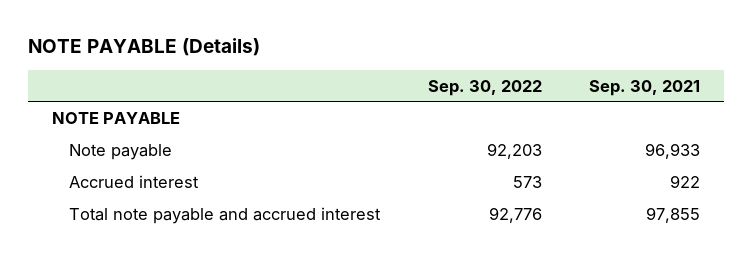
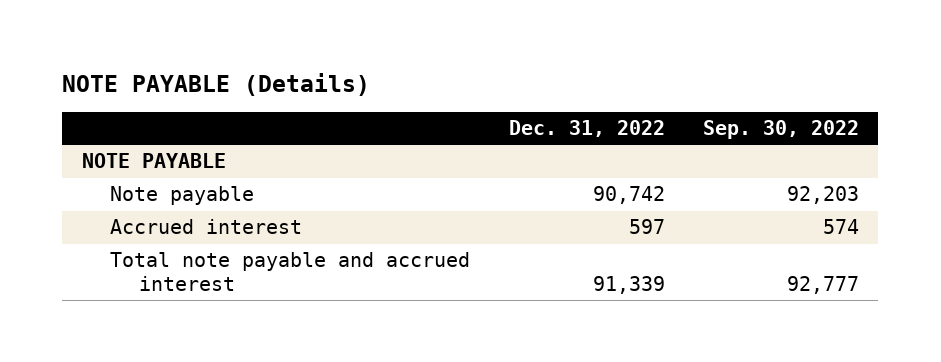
[589,79,701,96] Sep. 30, 2021 -> none
none -> [508,120,665,138] Dec. 31, 2022
[512,175,542,188] 573 -> [823,219,860,235] 574
[488,206,542,223] 92,776 -> [787,275,860,294] 92,777

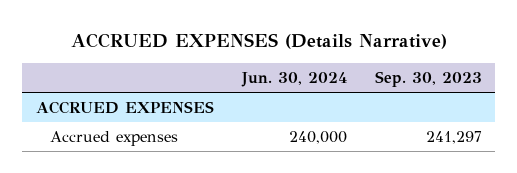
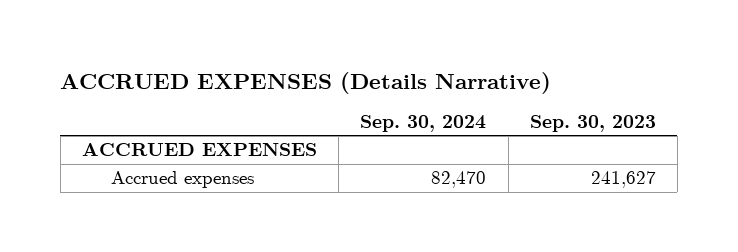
[240,72,347,88] Jun. 30, 2024 -> none
none -> [360,114,487,132] Sep. 30, 2024
[425,131,482,145] 241,297 -> [590,171,656,189] 241,627

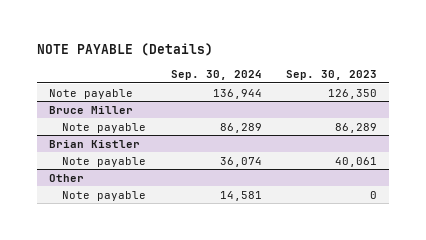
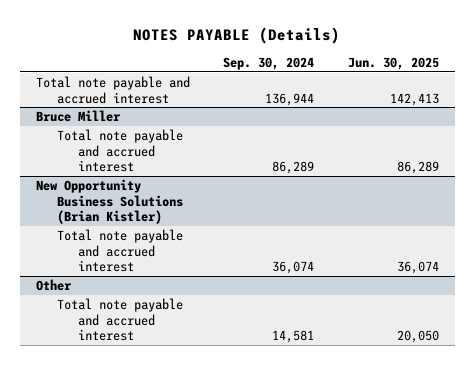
[36,43,213,57] NOTE PAYABLE (Details) -> [133,27,341,45] NOTES PAYABLE (Details)
[285,70,377,81] Sep. 30, 2023 -> none
none -> [347,56,439,70] Jun. 30, 2025
[48,88,133,99] Note payable -> [36,75,191,104] Total note payable and accrued interest
[48,139,140,148] Brian Kistler -> none
[62,122,147,133] Note payable -> [57,128,184,173] Total note payable and accrued interest
none -> [36,178,184,225] New Opportunity Business Solutions (Brian Kistler)
[62,156,147,167] Note payable -> [57,228,184,273] Total note payable and accrued interest
[62,190,147,201] Note payable -> [57,297,184,342] Total note payable and accrued interest

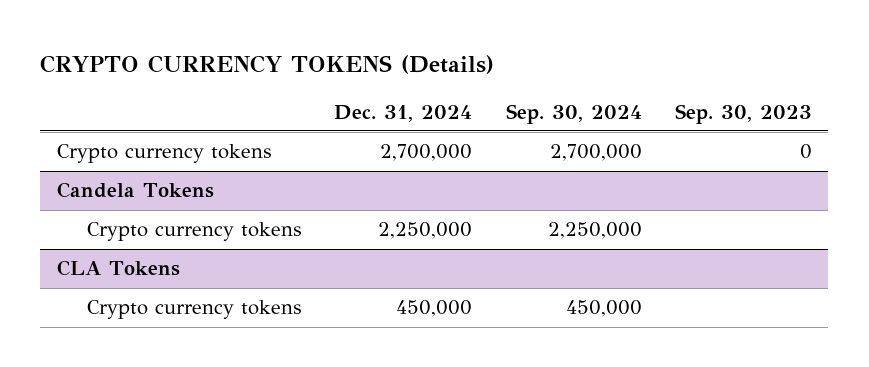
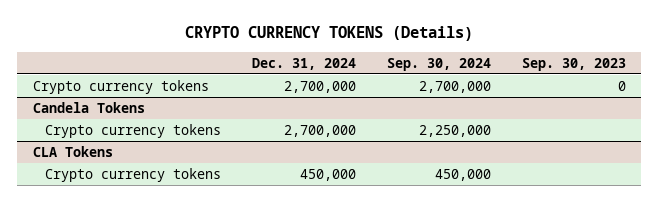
[378,222,473,240] 2,250,000 -> [283,124,356,137] 2,700,000

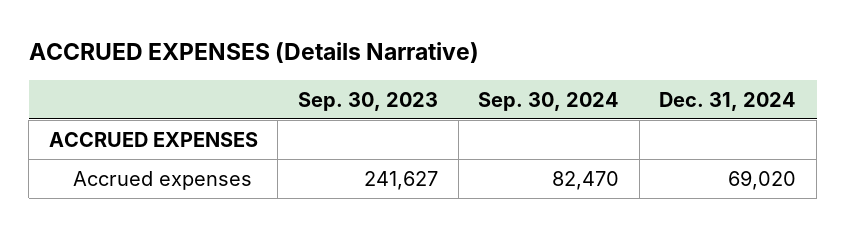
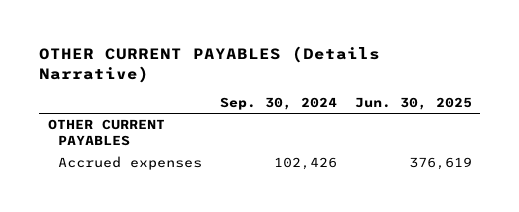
[28,41,479,63] ACCRUED EXPENSES (Details Narrative) -> [38,45,380,83] OTHER CURRENT PAYABLES (Details Narrative)
[298,91,439,111] Sep. 30, 2023 -> none
[659,91,797,111] Dec. 31, 2024 -> none
none -> [354,96,472,110] Jun. 30, 2025
[48,131,258,147] ACCRUED EXPENSES -> none
none -> [47,119,165,147] OTHER CURRENT PAYABLES
[552,170,620,190] 82,470 -> [273,157,337,171] 102,426

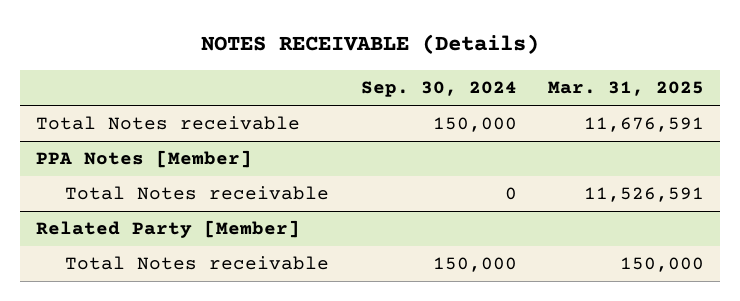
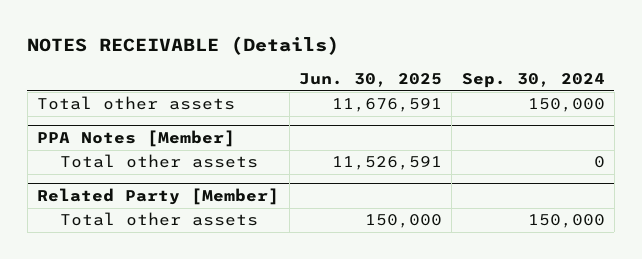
[548,81,705,97] Mar. 31, 2025 -> none
none -> [298,72,442,87] Jun. 30, 2025
[35,116,300,131] Total Notes receivable -> [37,96,236,111] Total other assets
[65,186,330,201] Total Notes receivable -> none
none -> [60,154,259,169] Total other assets
[65,256,330,271] Total Notes receivable -> none
none -> [60,212,259,227] Total other assets

